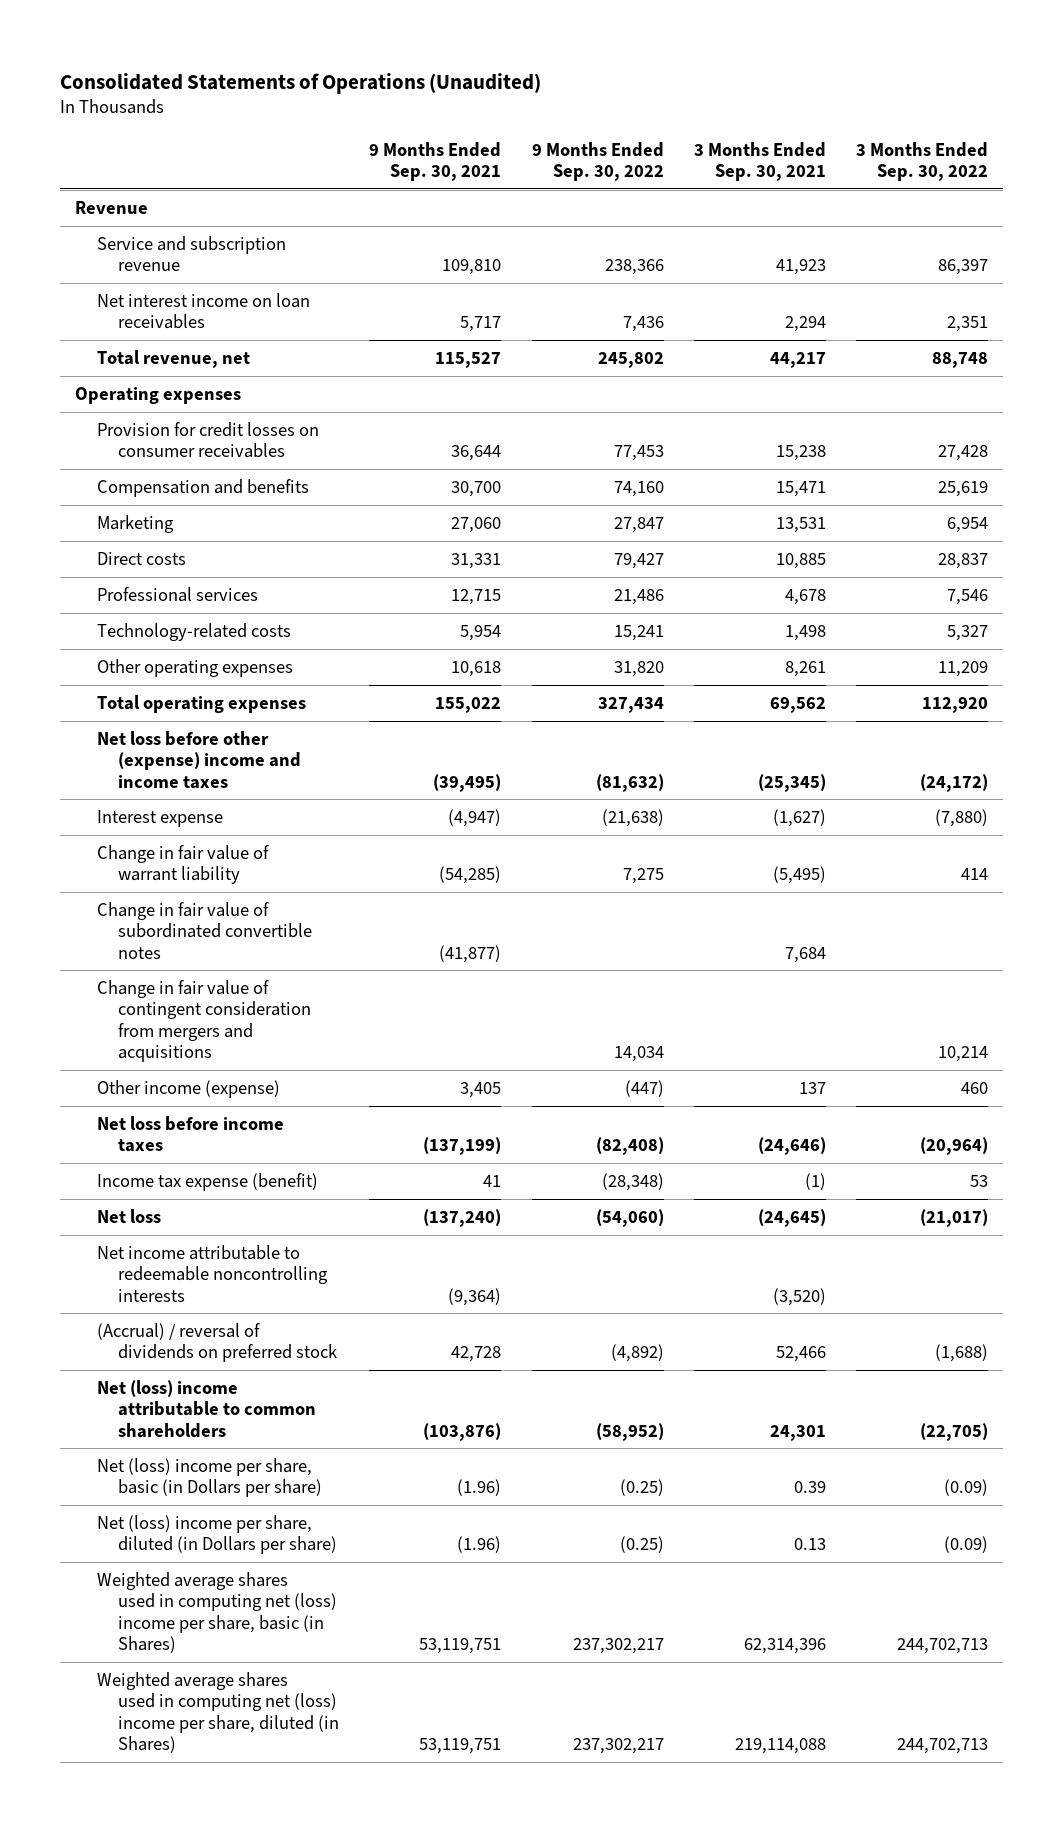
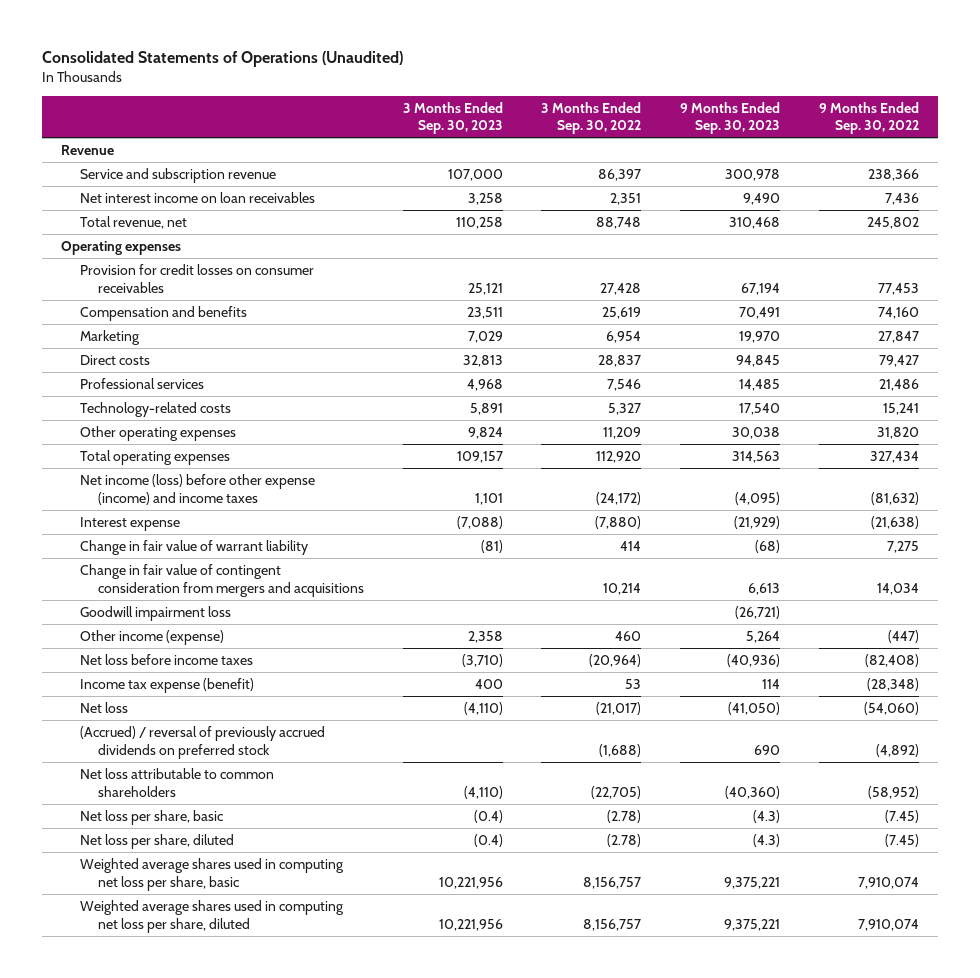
[369,141,502,181] 9 Months Ended Sep. 30, 2021 -> none
[693,141,826,181] 3 Months Ended Sep. 30, 2021 -> none
none -> [402,101,503,135] 3 Months Ended Sep. 30, 2023
none -> [680,101,781,135] 9 Months Ended Sep. 30, 2023
[96,730,302,789] Net loss before other (expense) income and income taxes -> [79,473,315,505] Net income (loss) before other expense (income) and income taxes
[96,901,313,959] Change in fair value of subordinated convertible notes -> none
none -> [79,605,231,621] Goodwill impairment loss
[96,1244,329,1302] Net income attributable to redeemable noncontrolling interests -> none
[96,1322,338,1363] (Accrual) / reversal of dividends on preferred stock -> [79,725,325,759] (Accrued) / reversal of previously accrued dividends on preferred stock
[96,1379,317,1438] Net (loss) income attributable to common shareholders -> [79,767,274,797] Net loss attributable to common shareholders
[96,1457,323,1498] Net (loss) income per share, basic (in Dollars per share) -> [79,809,223,825] Net loss per share, basic
[619,1479,664,1497] (0.25) -> [884,809,919,823] (7.45)
[944,1479,989,1497] (0.09) -> [607,809,642,823] (2.78)
[96,1514,338,1555] Net (loss) income per share, diluted (in Dollars per share) -> [79,833,234,849] Net loss per share, diluted
[619,1536,664,1554] (0.25) -> [884,833,919,847] (7.45)
[944,1536,989,1554] (0.09) -> [607,833,642,847] (2.78)
[96,1571,338,1653] Weighted average shares used in computing net (loss) income per share, basic (in Shares) -> [79,857,344,891] Weighted average shares used in computing net loss per share, basic
[572,1637,664,1654] 237,302,217 -> [857,876,919,889] 7,910,074
[897,1637,989,1654] 244,702,713 -> [583,876,642,889] 8,156,757
[96,1671,340,1753] Weighted average shares used in computing net (loss) income per share, diluted (in Shares) -> [79,899,344,933] Weighted average shares used in computing net loss per share, diluted
[572,1737,664,1754] 237,302,217 -> [857,918,919,931] 7,910,074
[897,1737,989,1754] 244,702,713 -> [583,918,642,931] 8,156,757

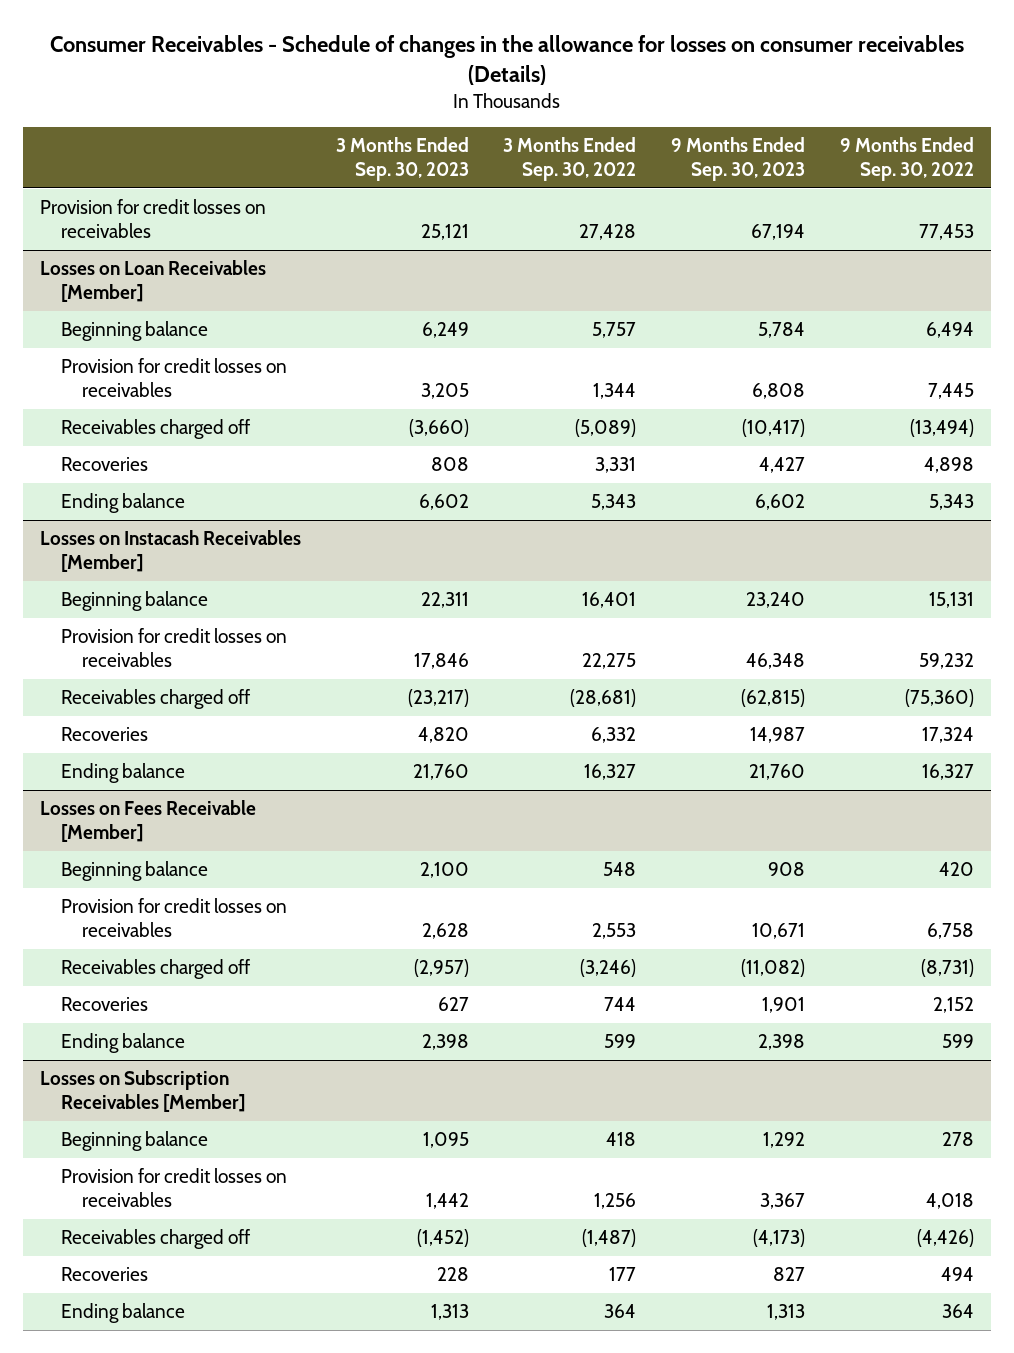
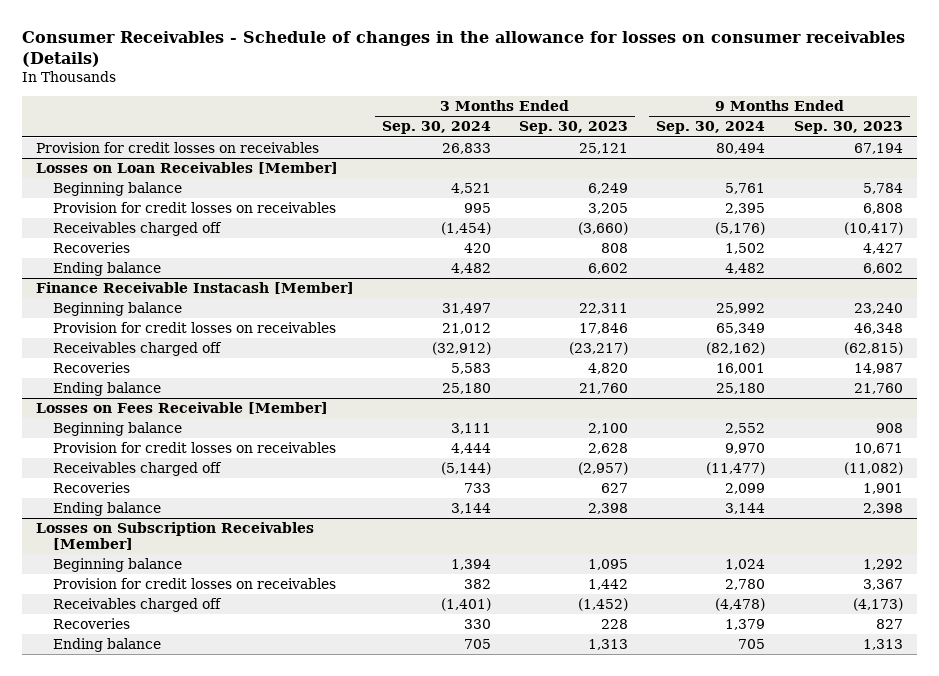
[503,136,637,181] 3 Months Ended Sep. 30, 2022 -> none
[839,136,974,181] 9 Months Ended Sep. 30, 2022 -> none
none -> [382,121,492,135] Sep. 30, 2024
none -> [656,121,766,135] Sep. 30, 2024
[40,530,302,573] Losses on Instacash Receivables [Member] -> [35,282,354,295] Finance Receivable Instacash [Member]

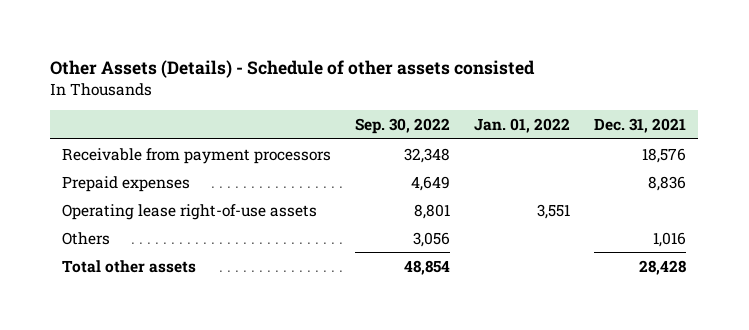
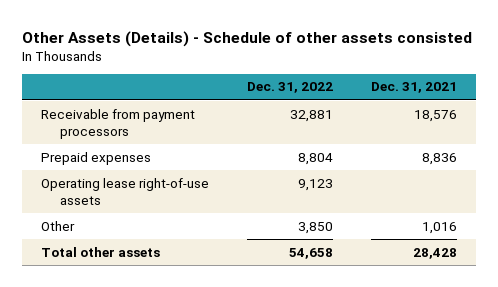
[355,118,451,135] Sep. 30, 2022 -> none
[474,118,571,134] Jan. 01, 2022 -> none
none -> [247,82,334,94] Dec. 31, 2022
[62,231,111,245] Others -> [40,220,75,231] Other

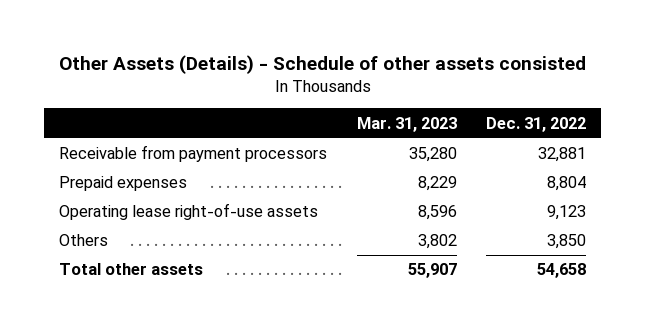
[371,82,458,94] Dec. 31, 2021 -> none
none -> [356,116,457,132] Mar. 31, 2023
[40,220,75,231] Other -> [59,234,109,247] Others

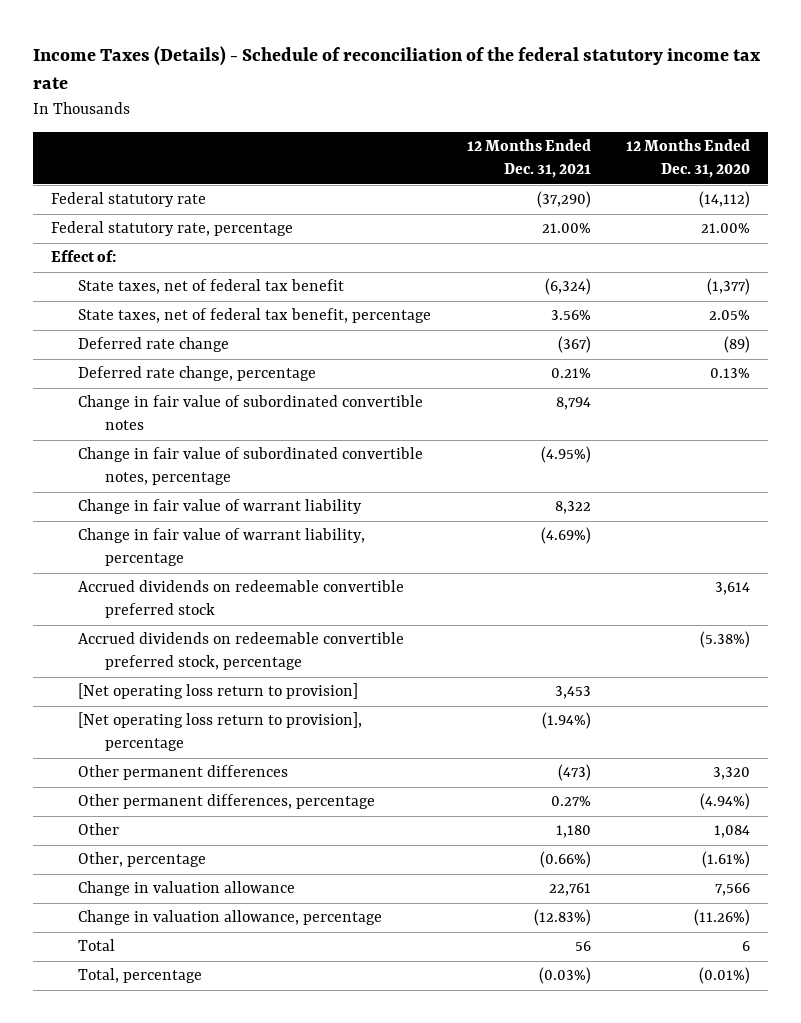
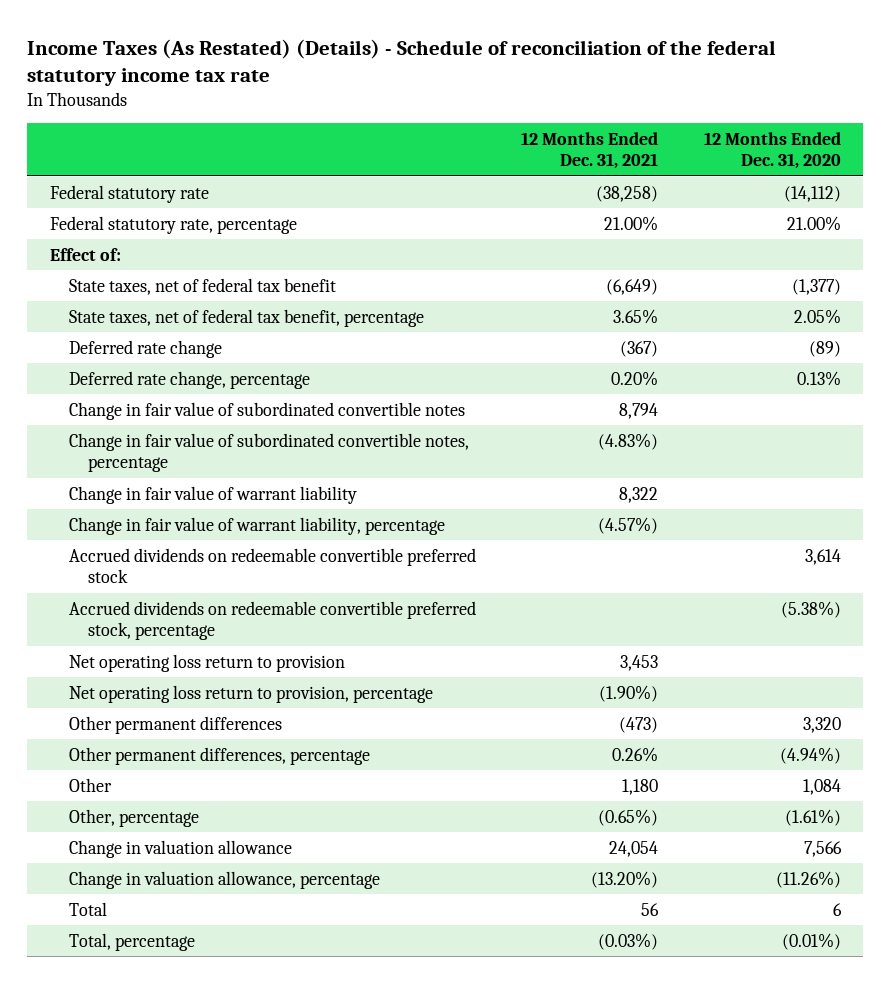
[32,46,761,90] Income Taxes (Details) - Schedule of reconciliation of the federal statutory income tax rate -> [27,38,777,86] Income Taxes (As Restated) (Details) - Schedule of reconciliation of the federal statutory income tax rate
[536,191,591,209] (37,290) -> [596,185,659,202] (38,258)
[544,278,591,296] (6,324) -> [606,278,659,295] (6,649)
[550,310,591,321] 3.56% -> [613,308,659,324] 3.65%
[550,368,591,379] 0.21% -> [611,370,659,386] 0.20%
[540,446,591,464] (4.95%) -> [598,432,659,450] (4.83%)
[540,527,591,545] (4.69%) -> [598,516,659,534] (4.57%)
[78,683,359,700] [Net operating loss return to provision] -> [68,653,345,672] Net operating loss return to provision
[78,712,363,752] [Net operating loss return to provision], percentage -> [68,684,433,703] Net operating loss return to provision, percentage
[541,712,591,730] (1.94%) -> [599,684,659,702] (1.90%)
[550,796,591,807] 0.27% -> [612,746,659,762] 0.26%
[539,851,591,869] (0.66%) -> [598,808,659,826] (0.65%)
[548,883,591,897] 22,761 -> [609,840,659,857] 24,054
[533,909,591,927] (12.83%) -> [591,870,659,888] (13.20%)

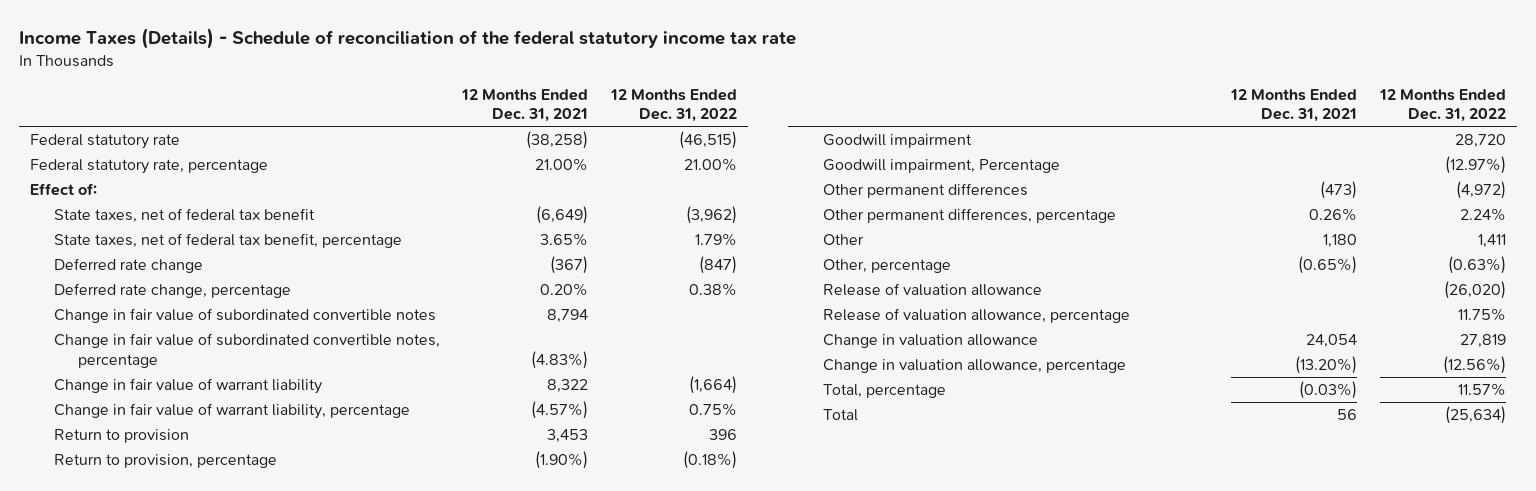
[27,38,777,86] Income Taxes (As Restated) (Details) - Schedule of reconciliation of the federal statutory income tax rate -> [18,27,796,49] Income Taxes (Details) - Schedule of reconciliation of the federal statutory income tax rate
[703,132,841,170] 12 Months Ended Dec. 31, 2020 -> none
none -> [609,88,737,123] 12 Months Ended Dec. 31, 2022
[68,547,476,583] Accrued dividends on redeemable convertible preferred stock -> none
[68,600,476,640] Accrued dividends on redeemable convertible preferred stock, percentage -> none
[68,653,345,672] Net operating loss return to provision -> [54,428,190,443] Return to provision
[68,684,433,703] Net operating loss return to provision, percentage -> [54,453,278,468] Return to provision, percentage
none -> [823,133,973,148] Goodwill impairment
none -> [823,158,1061,173] Goodwill impairment, Percentage
none -> [823,282,1043,296] Release of valuation allowance
none -> [823,307,1131,323] Release of valuation allowance, percentage
[68,901,107,916] Total -> [823,408,859,421] Total

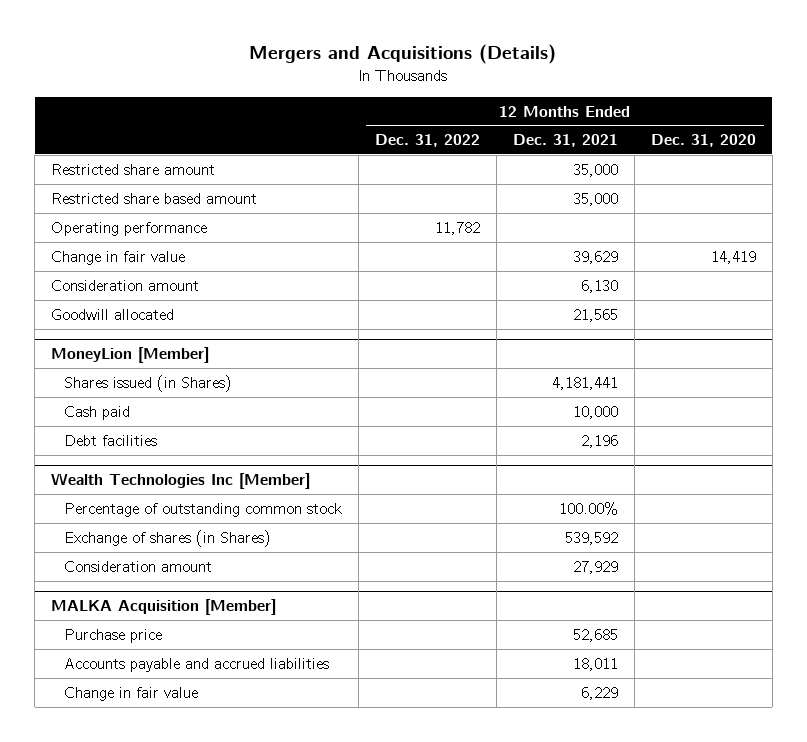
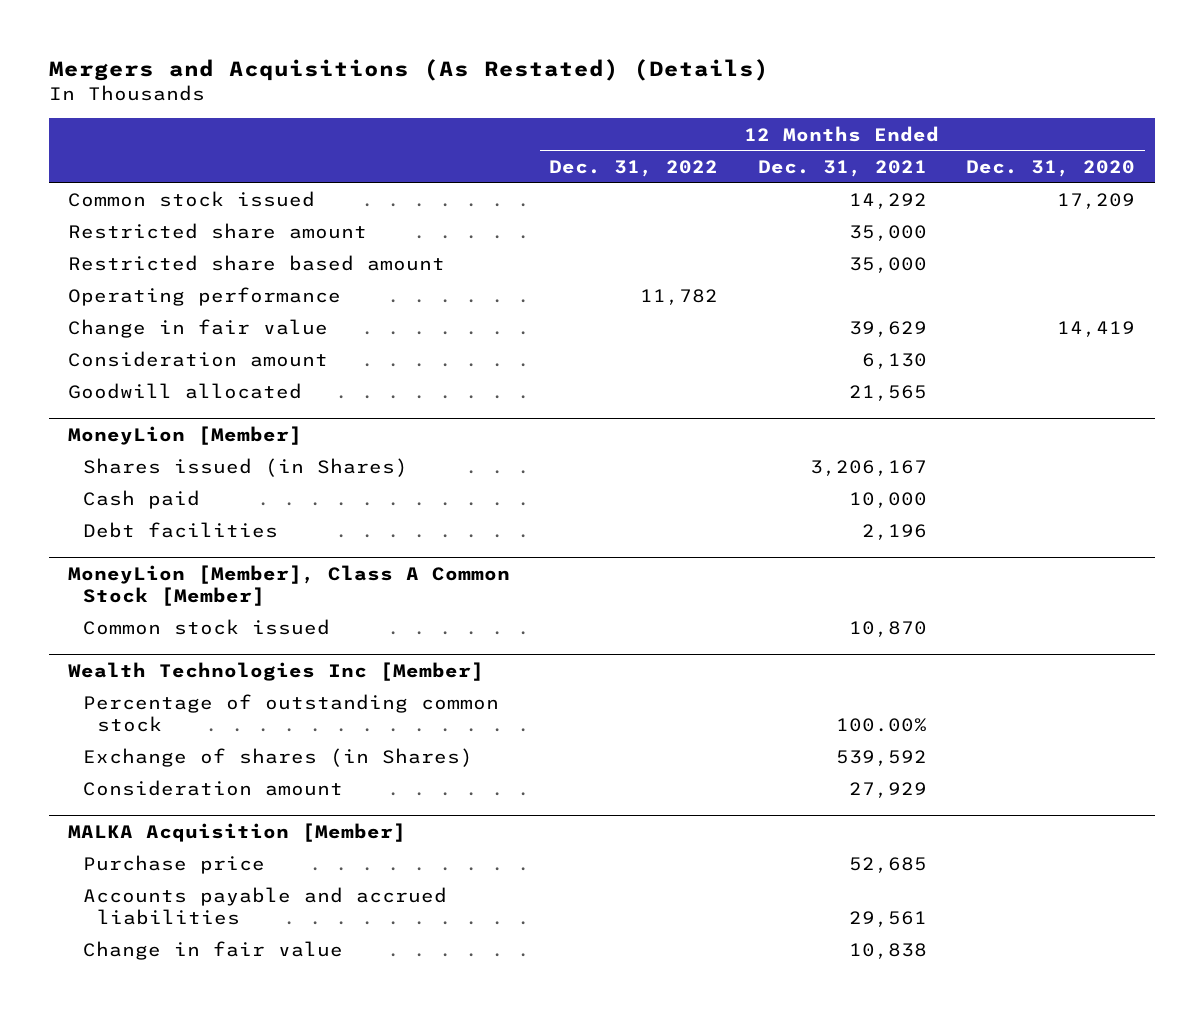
[249,44,557,65] Mergers and Acquisitions (Details) -> [48,59,769,82] Mergers and Acquisitions (As Restated) (Details)
none -> [68,191,316,208] Common stock issued
[551,376,618,390] 4,181,441 -> [809,460,927,477] 3,206,167
none -> [68,565,511,607] MoneyLion [Member], Class A Common Stock [Member]
none -> [82,619,330,636] Common stock issued
[572,657,618,671] 18,011 -> [848,911,927,928] 29,561
[580,686,618,700] 6,229 -> [848,943,927,960] 10,838

